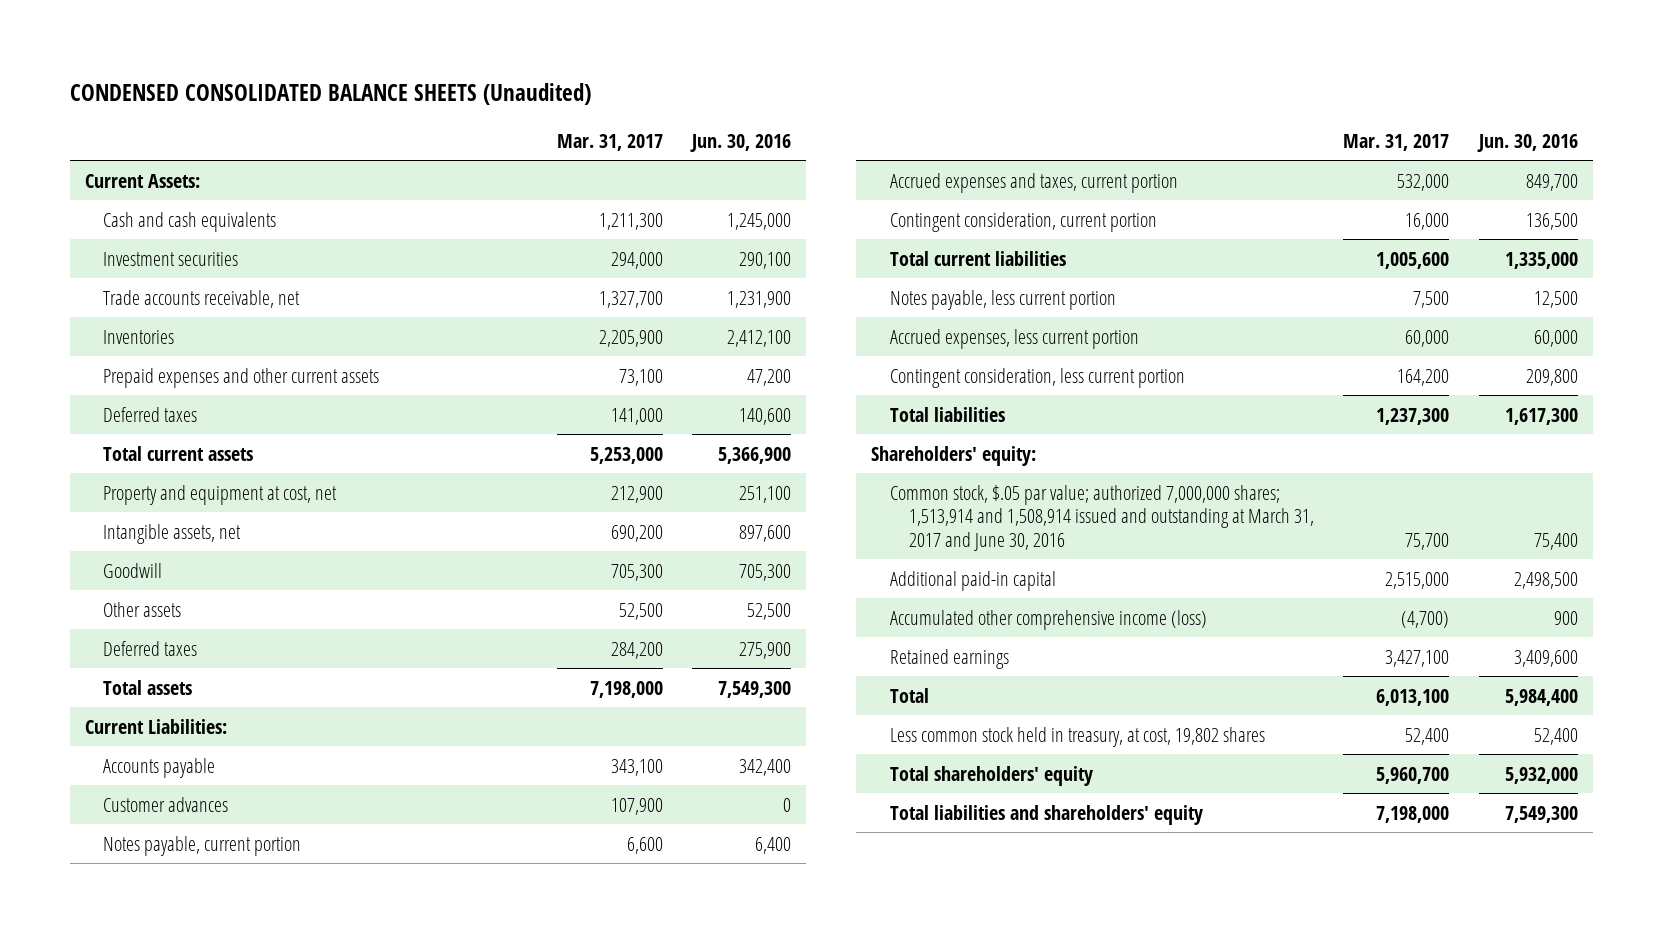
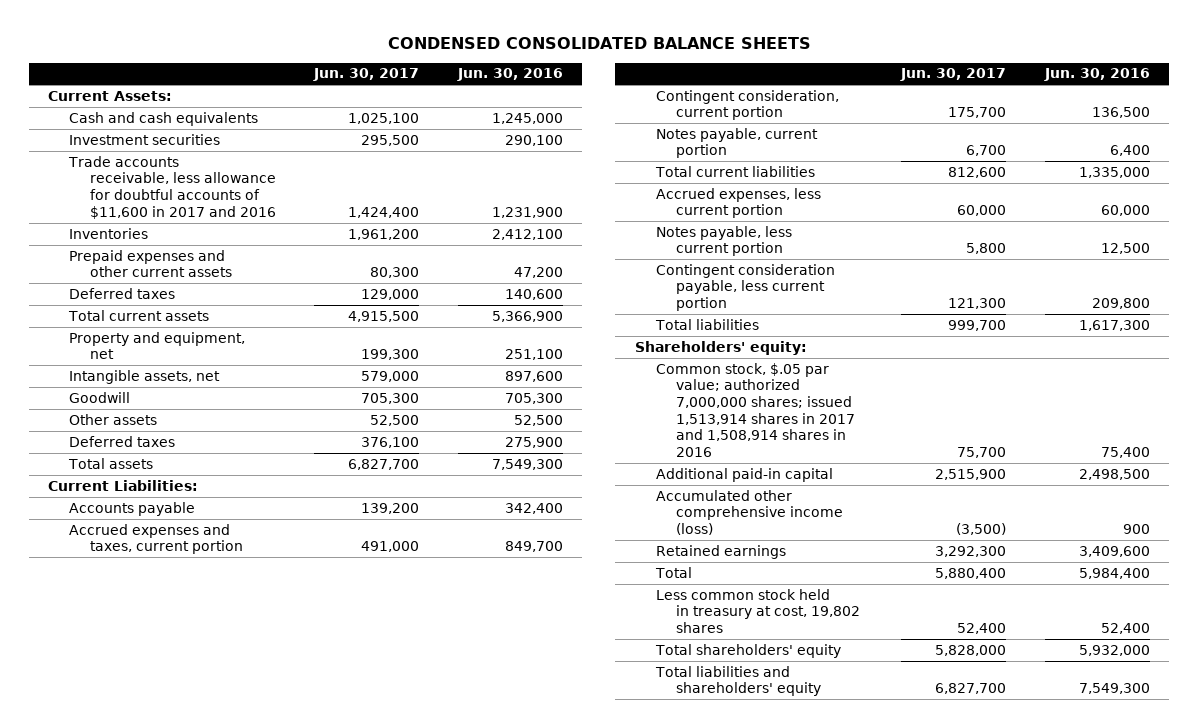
[69,82,591,105] CONDENSED CONSOLIDATED BALANCE SHEETS (Unaudited) -> [387,37,811,50] CONDENSED CONSOLIDATED BALANCE SHEETS
[556,133,663,151] Mar. 31, 2017 -> none
none -> [313,68,420,82] Jun. 30, 2017
[103,289,301,308] Trade accounts receivable, net -> [67,155,276,219] Trade accounts receivable, less allowance for doubtful accounts of $11,600 in 2017 and 2016
[103,484,338,505] Property and equipment at cost, net -> [68,331,245,360] Property and equipment, net
[103,796,229,812] Customer advances -> none
[103,835,302,856] Notes payable, current portion -> [655,127,818,159] Notes payable, current portion
[889,289,1116,310] Notes payable, less current portion -> [655,225,792,257] Notes payable, less current portion
[889,367,1185,388] Contingent consideration, less current portion -> [655,263,835,311] Contingent consideration payable, less current portion
[889,484,1314,551] Common stock, $.05 par value; authorized 7,000,000 shares; 1,513,914 and 1,508,914 issued and outstanding at March 31, 2017 and June 30, 2016 -> [655,362,856,457] Common stock, $.05 par value; authorized 7,000,000 shares; issued 1,513,914 shares in 2017 and 1,508,914 shares in 2016
[889,726,1265,747] Less common stock held in treasury, at cost, 19,802 shares -> [655,588,861,633] Less common stock held in treasury at cost, 19,802 shares

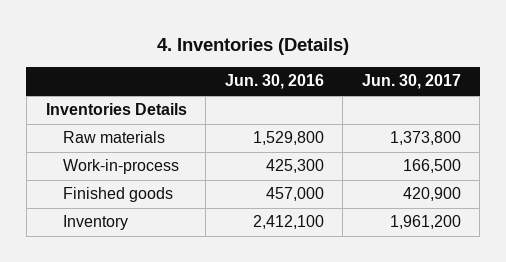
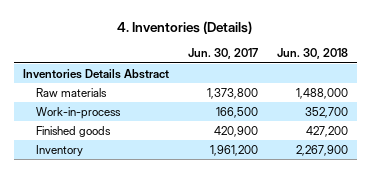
[224,74,324,90] Jun. 30, 2016 -> none
none -> [276,48,348,60] Jun. 30, 2018
[45,103,187,116] Inventories Details -> [23,68,170,79] Inventories Details Abstract

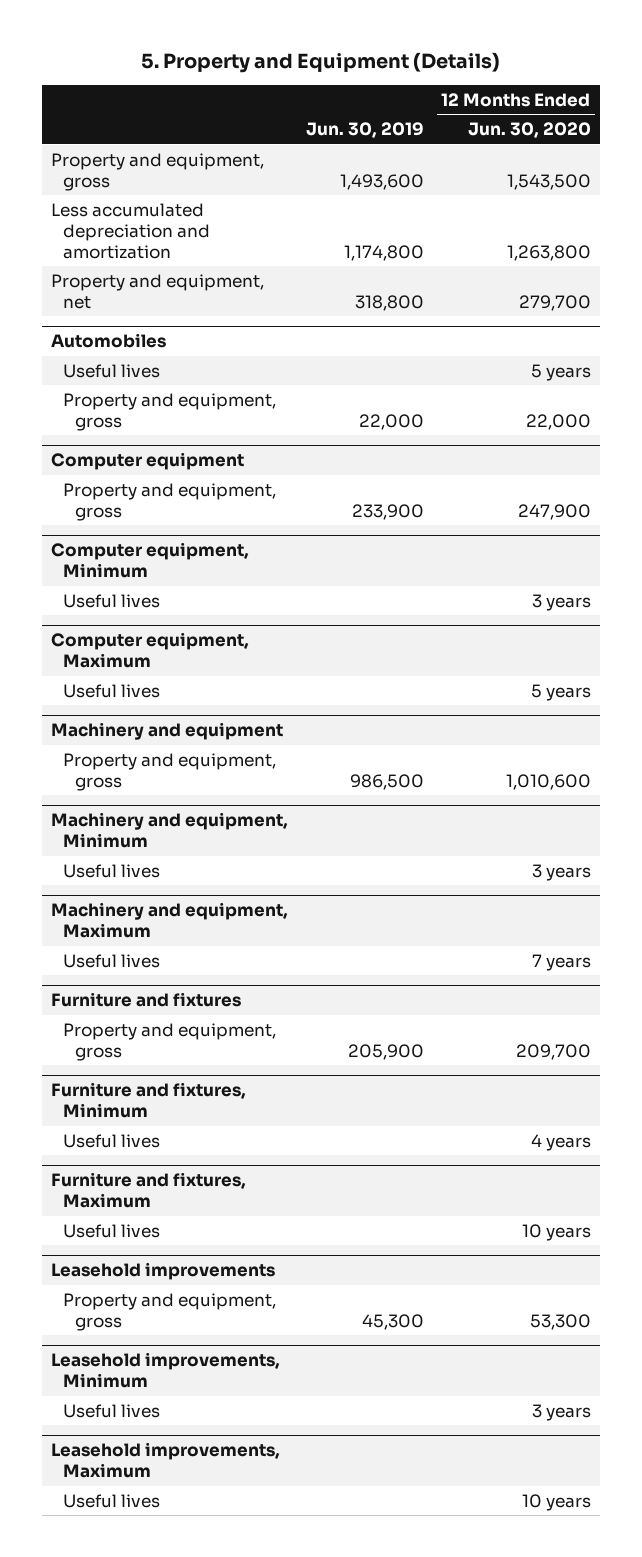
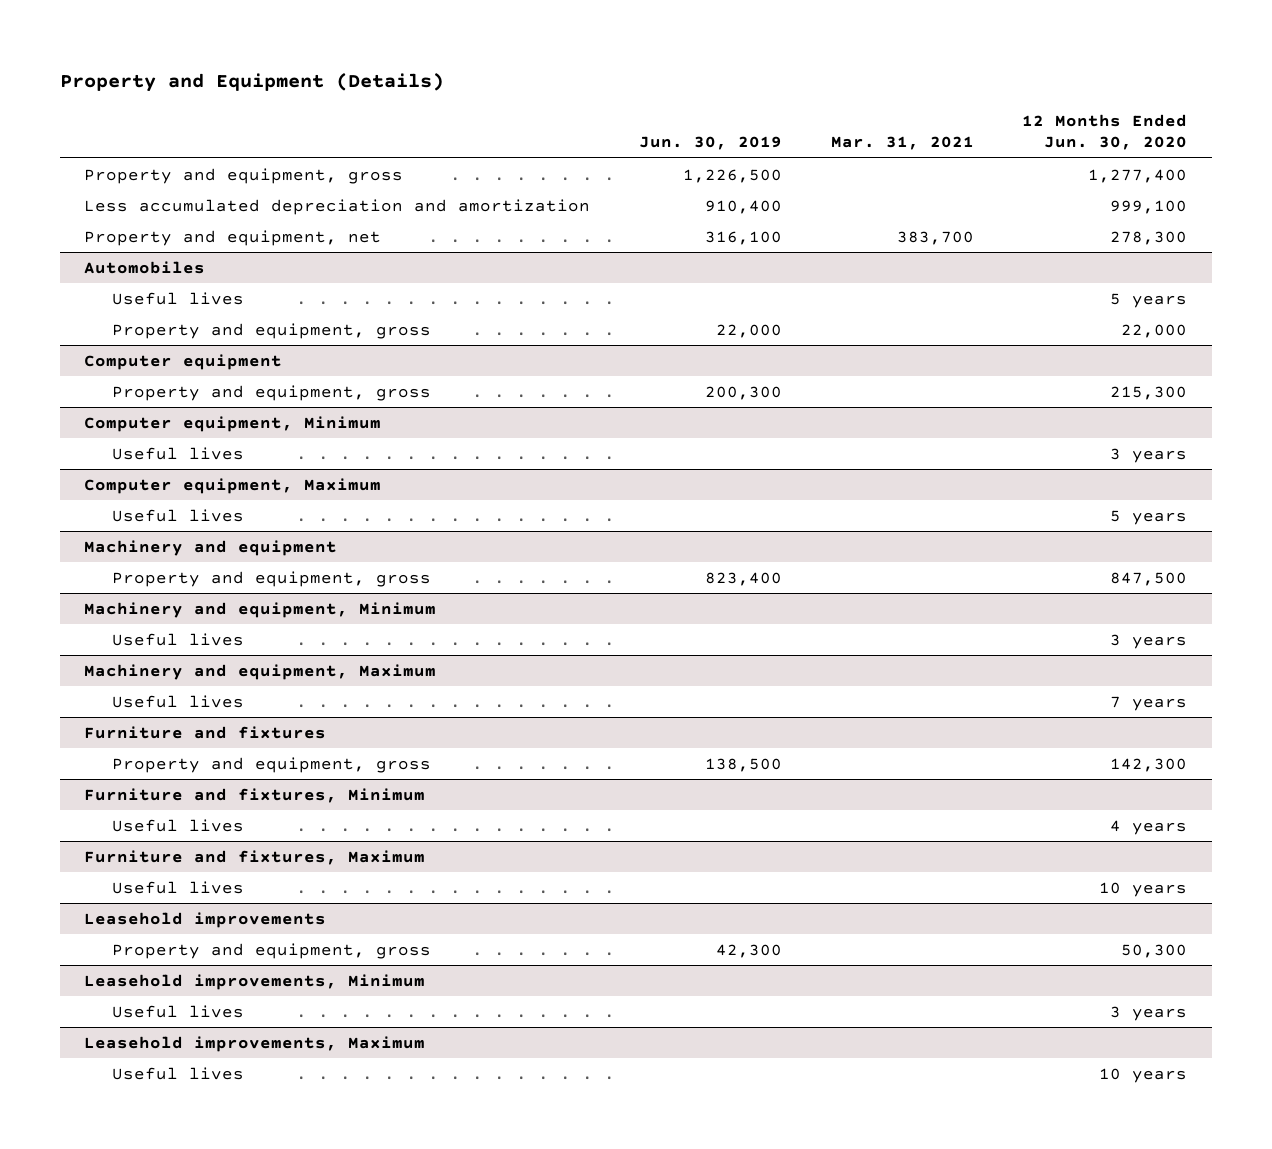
[141,52,501,74] 5. Property and Equipment (Details) -> [59,73,444,93] Property and Equipment (Details)
none -> [830,136,974,151] Mar. 31, 2021
[340,173,425,190] 1,493,600 -> [682,168,782,183] 1,226,500
[506,173,591,190] 1,543,500 -> [1088,168,1188,183] 1,277,400
[344,244,425,261] 1,174,800 -> [704,199,782,214] 910,400
[506,244,591,261] 1,263,800 -> [1110,199,1188,214] 999,100
[355,294,425,311] 318,800 -> [704,230,782,245] 316,100
[518,294,591,311] 279,700 -> [1110,230,1188,245] 278,300
[352,503,425,520] 233,900 -> [704,385,782,400] 200,300
[517,503,591,520] 247,900 -> [1110,385,1188,400] 215,300
[350,773,425,790] 986,500 -> [704,571,782,586] 823,400
[505,773,591,790] 1,010,600 -> [1110,571,1188,586] 847,500
[348,1043,425,1060] 205,900 -> [704,757,782,772] 138,500
[515,1043,591,1060] 209,700 -> [1110,757,1188,772] 142,300
[362,1313,425,1330] 45,300 -> [715,943,782,958] 42,300
[529,1313,591,1330] 53,300 -> [1121,943,1188,958] 50,300

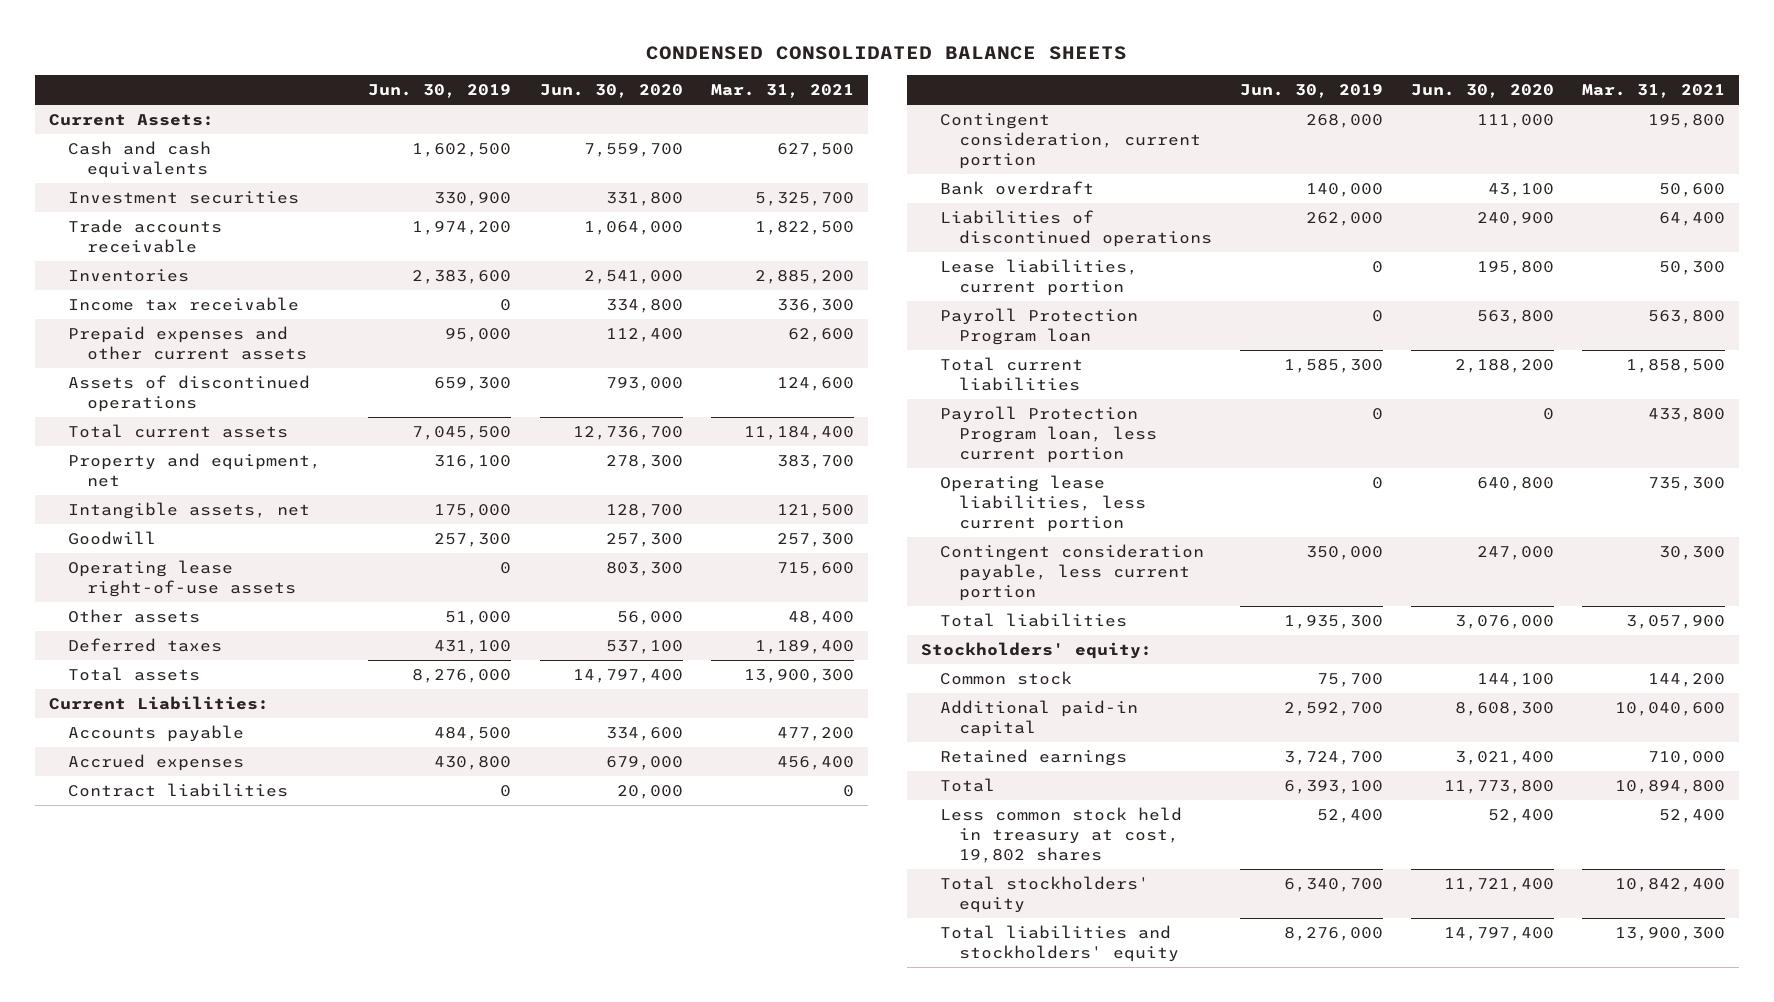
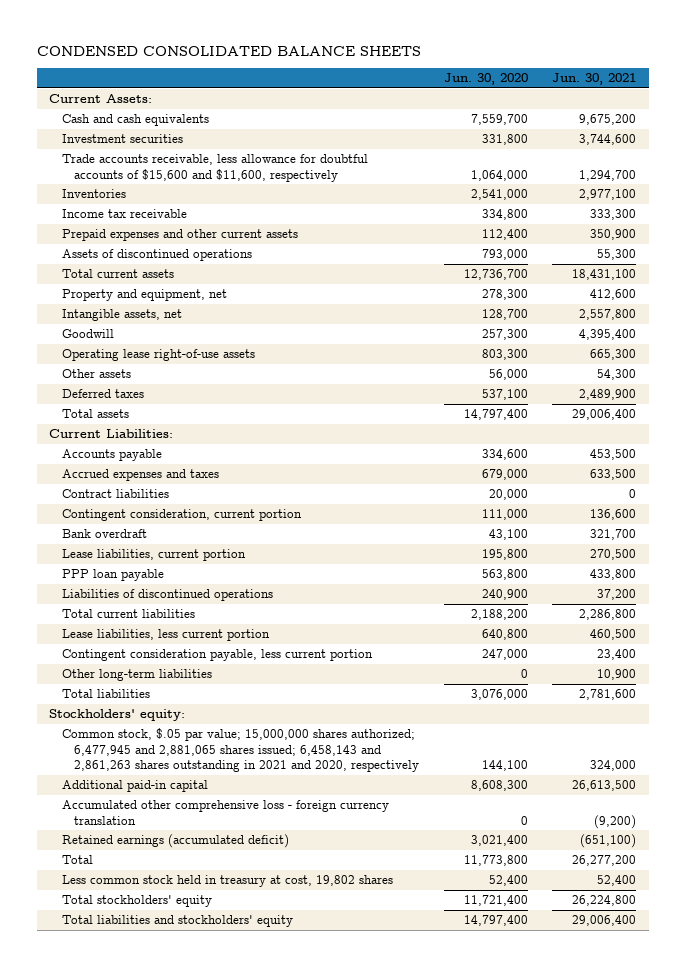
[368,83,512,98] Jun. 30, 2019 -> none
[710,83,854,98] Mar. 31, 2021 -> none
none -> [552,73,637,86] Jun. 30, 2021
[68,219,223,253] Trade accounts receivable -> [61,154,368,182] Trade accounts receivable, less allowance for doubtful accounts of $15,600 and $11,600, respectively
[68,754,245,772] Accrued expenses -> [61,469,219,482] Accrued expenses and taxes
[939,308,1138,345] Payroll Protection Program loan -> [61,569,164,582] PPP loan payable
[939,210,1212,247] Liabilities of discontinued operations -> [61,589,273,602] Liabilities of discontinued operations
[939,406,1157,463] Payroll Protection Program loan, less current portion -> none
[939,475,1146,532] Operating lease liabilities, less current portion -> [61,629,270,642] Lease liabilities, less current portion
none -> [61,669,212,682] Other long-term liabilities
[939,671,1072,686] Common stock -> [61,728,420,773] Common stock, $.05 par value; 15,000,000 shares authorized; 6,477,945 and 2,881,065 shares issued; 6,458,143 and 2,861,263 shares outstanding in 2021 and 2020, respectively
none -> [61,800,389,825] Accumulated other comprehensive loss - foreign currency translation
[939,749,1127,767] Retained earnings -> [61,834,289,849] Retained earnings (accumulated deficit)

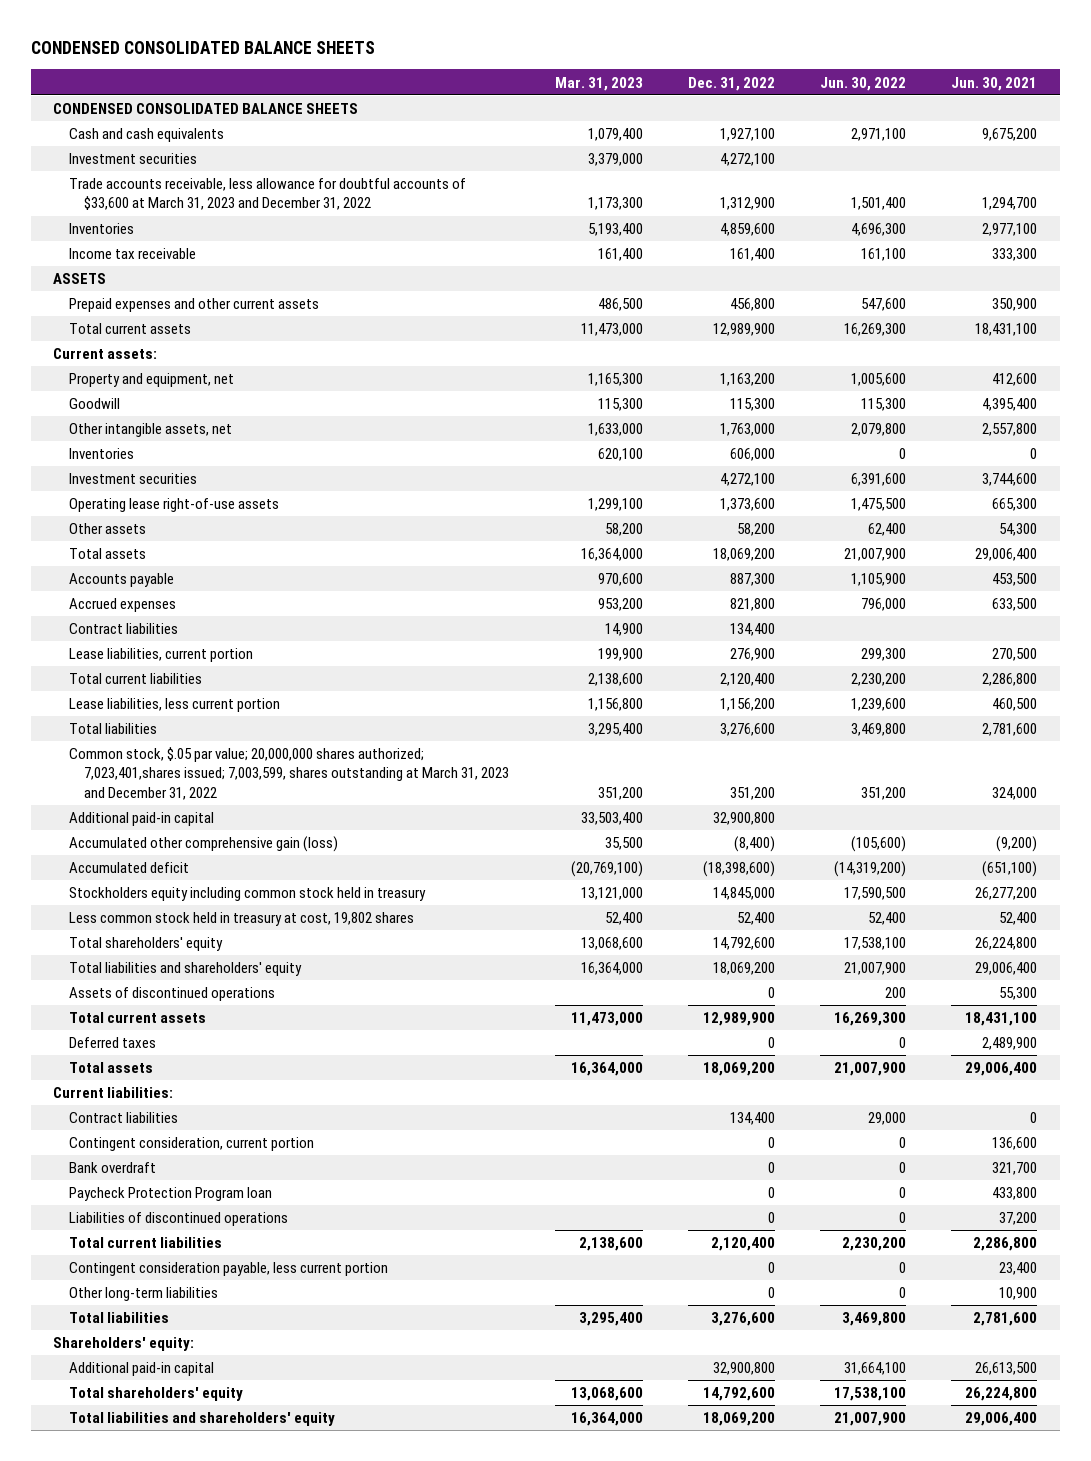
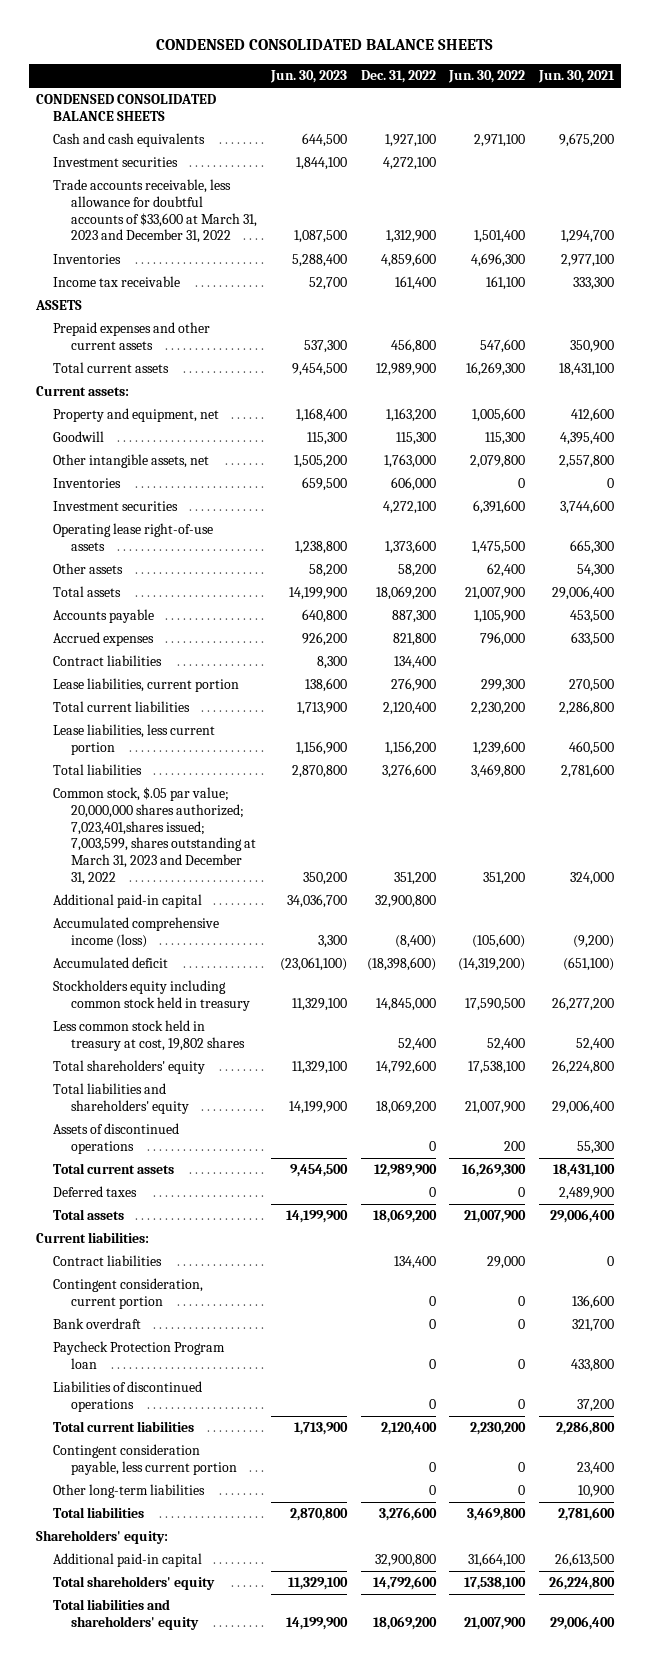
[554,76,643,91] Mar. 31, 2023 -> none
none -> [269,69,347,83] Jun. 30, 2023
[68,836,338,853] Accumulated other comprehensive gain (loss) -> [53,917,220,949] Accumulated comprehensive income (loss)

